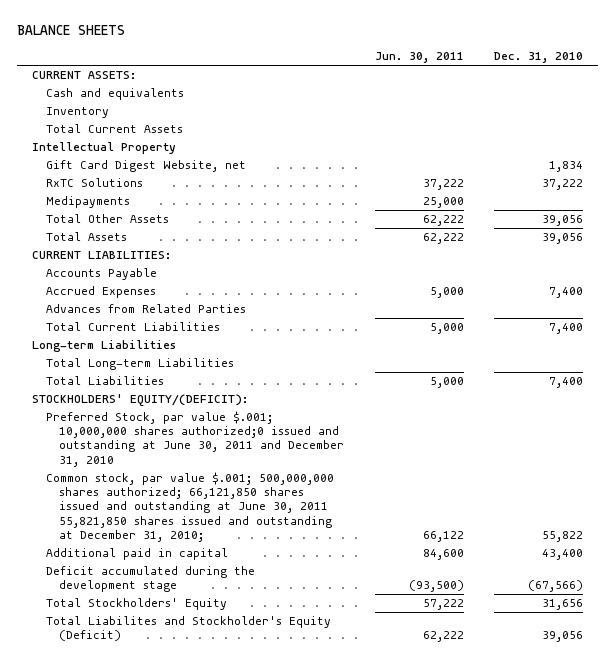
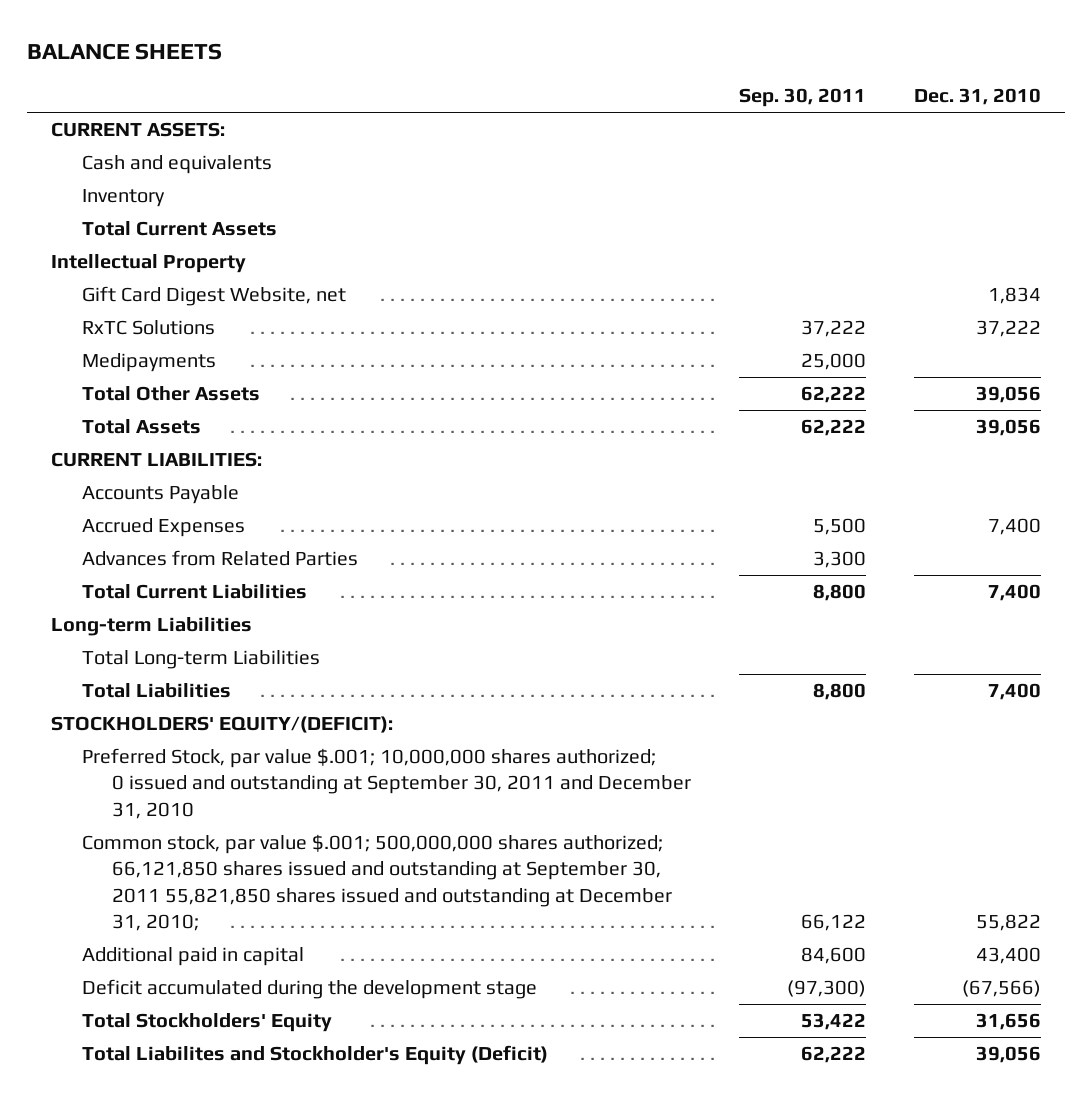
[374,52,464,64] Jun. 30, 2011 -> none
none -> [739,88,867,108] Sep. 30, 2011
[45,411,345,467] Preferred Stock, par value $.001; 10,000,000 shares authorized;0 issued and outstanding at June 30, 2011 and December 31, 2010 -> [81,748,692,819] Preferred Stock, par value $.001; 10,000,000 shares authorized; 0 issued and outstanding at September 30, 2011 and December 31, 2010
[45,472,334,542] Common stock, par value $.001; 500,000,000 shares authorized; 66,121,850 shares issued and outstanding at June 30, 2011 55,821,850 shares issued and outstanding at December 31, 2010; -> [81,834,673,931] Common stock, par value $.001; 500,000,000 shares authorized; 66,121,850 shares issued and outstanding at September 30, 2011 55,821,850 shares issued and outstanding at December 31, 2010;

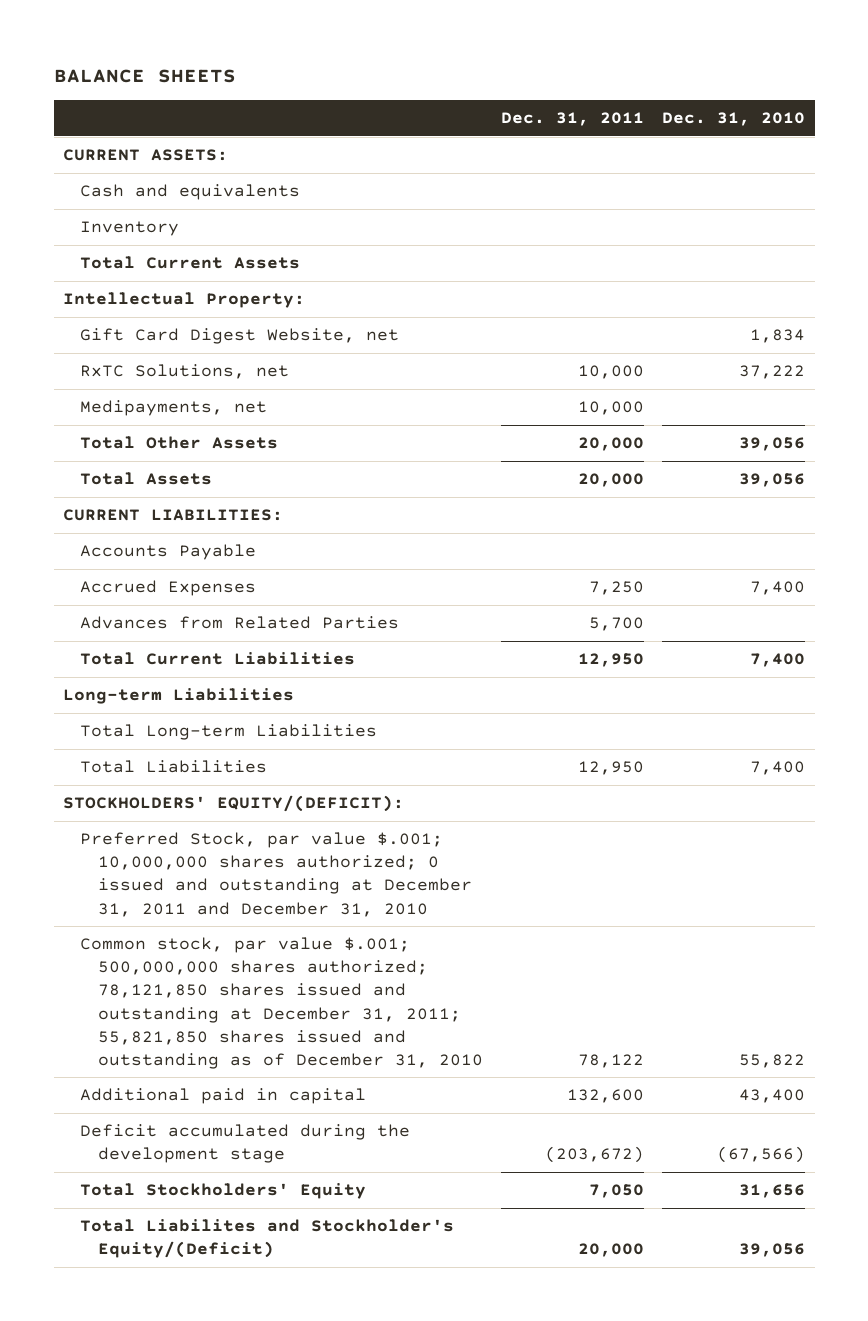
[739,88,867,108] Sep. 30, 2011 -> none
none -> [500,112,644,127] Dec. 31, 2011
[51,254,247,274] Intellectual Property -> [62,292,305,309] Intellectual Property:
[81,320,215,336] RxTC Solutions -> [80,364,290,380] RxTC Solutions, net
[81,353,216,373] Medipayments -> [80,400,268,417] Medipayments, net
[81,748,692,819] Preferred Stock, par value $.001; 10,000,000 shares authorized; 0 issued and outstanding at September 30, 2011 and December 31, 2010 -> [80,832,472,917] Preferred Stock, par value $.001; 10,000,000 shares authorized; 0 issued and outstanding at December 31, 2011 and December 31, 2010
[81,834,673,931] Common stock, par value $.001; 500,000,000 shares authorized; 66,121,850 shares issued and outstanding at September 30, 2011 55,821,850 shares issued and outstanding at December 31, 2010; -> [80,937,483,1069] Common stock, par value $.001; 500,000,000 shares authorized; 78,121,850 shares issued and outstanding at December 31, 2011; 55,821,850 shares issued and outstanding as of December 31, 2010
[81,1045,548,1066] Total Liabilites and Stockholder's Equity (Deficit) -> [80,1219,455,1259] Total Liabilites and Stockholder's Equity/(Deficit)

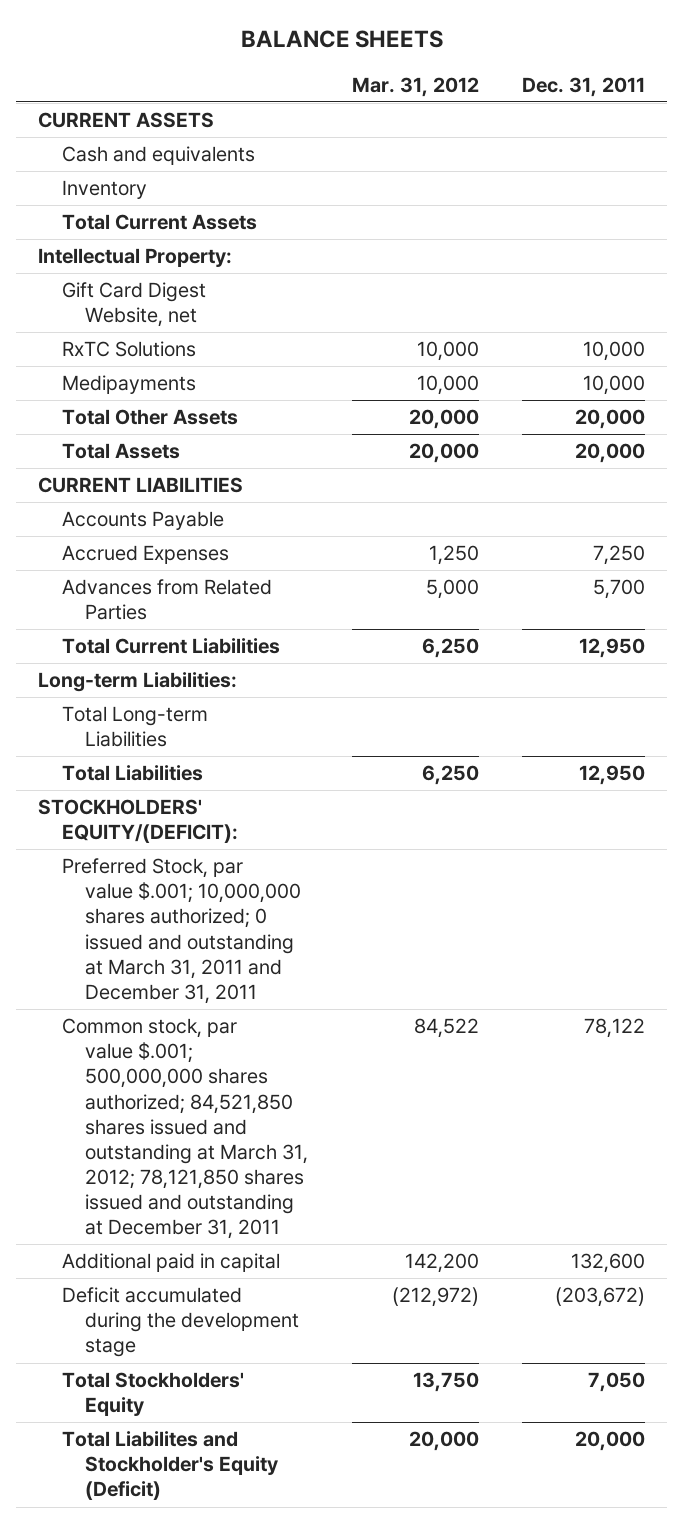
[662,112,806,127] Dec. 31, 2010 -> none
none -> [351,76,479,97] Mar. 31, 2012
[62,149,228,162] CURRENT ASSETS: -> [38,112,215,129] CURRENT ASSETS
[80,364,290,380] RxTC Solutions, net -> [61,341,196,358] RxTC Solutions
[80,400,268,417] Medipayments, net -> [61,375,196,395] Medipayments
[62,509,283,522] CURRENT LIABILITIES: -> [38,477,244,494] CURRENT LIABILITIES
[62,688,294,705] Long-term Liabilities -> [38,672,238,693] Long-term Liabilities:
[80,832,472,917] Preferred Stock, par value $.001; 10,000,000 shares authorized; 0 issued and outstanding at December 31, 2011 and December 31, 2010 -> [61,858,302,1004] Preferred Stock, par value $.001; 10,000,000 shares authorized; 0 issued and outstanding at March 31, 2011 and December 31, 2011
[80,937,483,1069] Common stock, par value $.001; 500,000,000 shares authorized; 78,121,850 shares issued and outstanding at December 31, 2011; 55,821,850 shares issued and outstanding as of December 31, 2010 -> [61,1018,309,1240] Common stock, par value $.001; 500,000,000 shares authorized; 84,521,850 shares issued and outstanding at March 31, 2012; 78,121,850 shares issued and outstanding at December 31, 2011
[80,1219,455,1259] Total Liabilites and Stockholder's Equity/(Deficit) -> [61,1431,279,1501] Total Liabilites and Stockholder's Equity (Deficit)

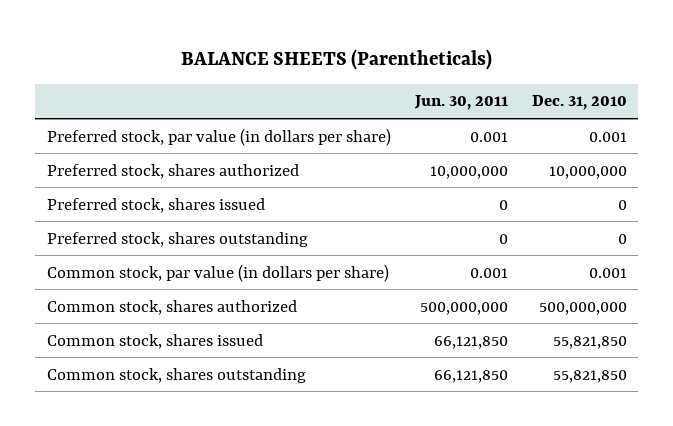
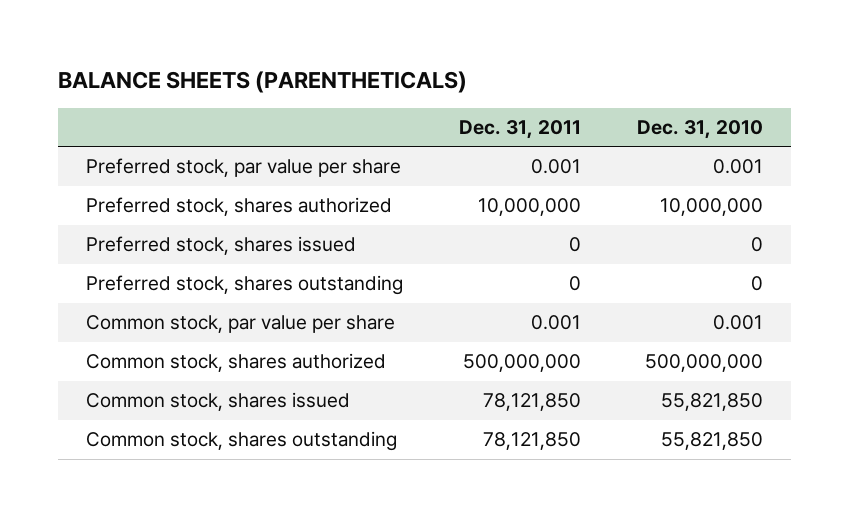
[180,48,492,70] BALANCE SHEETS (Parentheticals) -> [58,71,468,94] BALANCE SHEETS (PARENTHETICALS)
[413,95,508,111] Jun. 30, 2011 -> none
none -> [458,119,581,139] Dec. 31, 2011
[46,127,391,146] Preferred stock, par value (in dollars per share) -> [85,158,401,178] Preferred stock, par value per share
[46,263,389,282] Common stock, par value (in dollars per share) -> [85,315,395,334] Common stock, par value per share

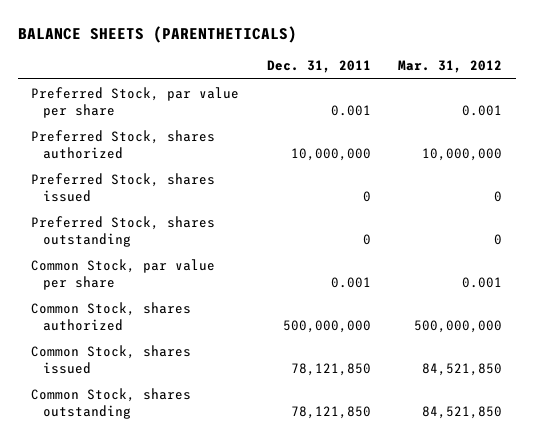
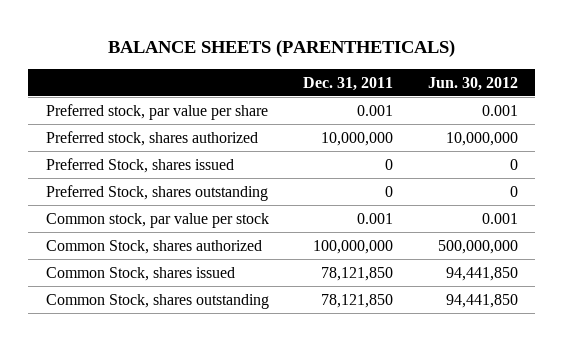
[398,60,503,74] Mar. 31, 2012 -> none
none -> [428,76,519,91] Jun. 30, 2012
[31,87,240,118] Preferred Stock, par value per share -> [45,103,268,120] Preferred stock, par value per share
[31,130,216,159] Preferred Stock, shares authorized -> [45,130,258,146] Preferred stock, shares authorized
[31,259,216,290] Common Stock, par value per share -> [45,212,269,228] Common stock, par value per stock
[282,319,371,333] 500,000,000 -> [313,239,394,254] 100,000,000

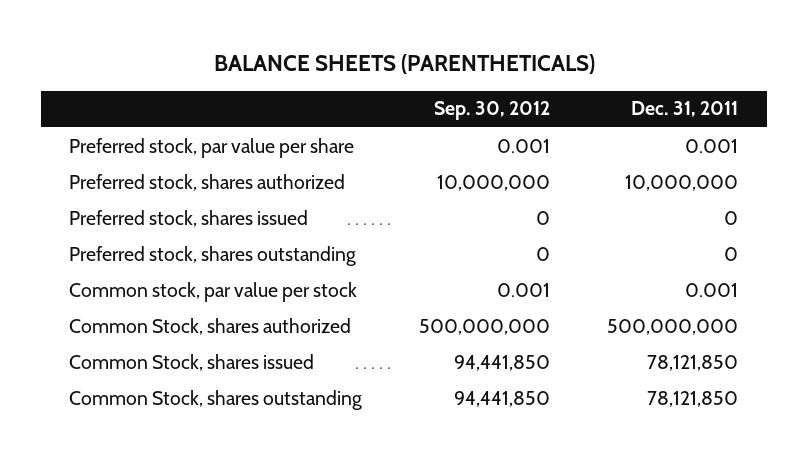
[428,76,519,91] Jun. 30, 2012 -> none
none -> [434,101,551,121] Sep. 30, 2012
[45,157,234,173] Preferred Stock, shares issued -> [69,209,309,227] Preferred stock, shares issued
[45,184,268,201] Preferred Stock, shares outstanding -> [69,245,357,266] Preferred stock, shares outstanding
[313,239,394,254] 100,000,000 -> [607,318,739,335] 500,000,000

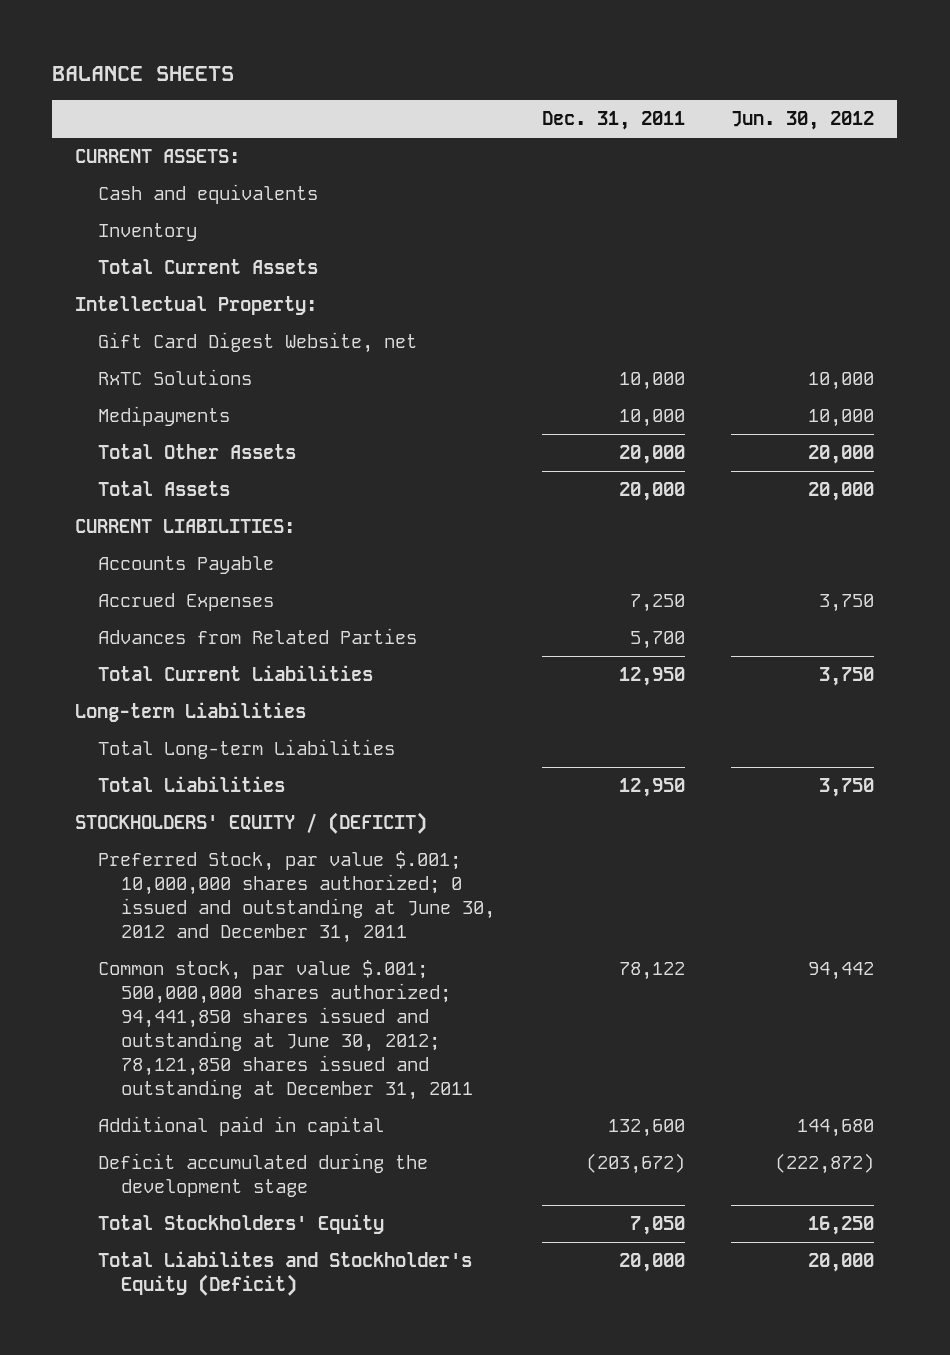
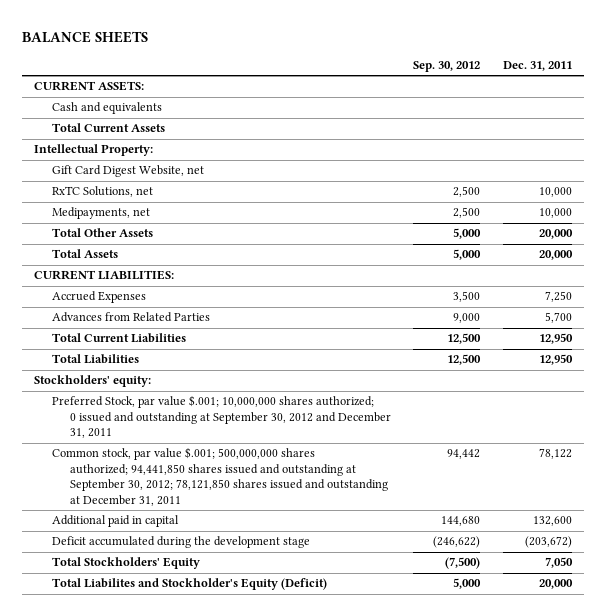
[731,111,875,131] Jun. 30, 2012 -> none
none -> [413,61,481,73] Sep. 30, 2012
[98,223,198,242] Inventory -> none
[98,369,253,386] RxTC Solutions -> [51,186,153,198] RxTC Solutions, net
[98,406,231,427] Medipayments -> [51,207,150,220] Medipayments, net
[98,556,275,575] Accounts Payable -> none
[75,702,307,723] Long-term Liabilities -> none
[98,739,396,760] Total Long-term Liabilities -> none
[75,812,428,835] STOCKHOLDERS' EQUITY / (DEFICIT) -> [33,375,151,388] Stockholders' equity:
[98,851,495,944] Preferred Stock, par value $.001; 10,000,000 shares authorized; 0 issued and outstanding at June 30, 2012 and December 31, 2011 -> [51,395,391,439] Preferred Stock, par value $.001; 10,000,000 shares authorized; 0 issued and outstanding at September 30, 2012 and December 31, 2011
[98,960,473,1101] Common stock, par value $.001; 500,000,000 shares authorized; 94,441,850 shares issued and outstanding at June 30, 2012; 78,121,850 shares issued and outstanding at December 31, 2011 -> [51,447,388,506] Common stock, par value $.001; 500,000,000 shares authorized; 94,441,850 shares issued and outstanding at September 30, 2012; 78,121,850 shares issued and outstanding at December 31, 2011

